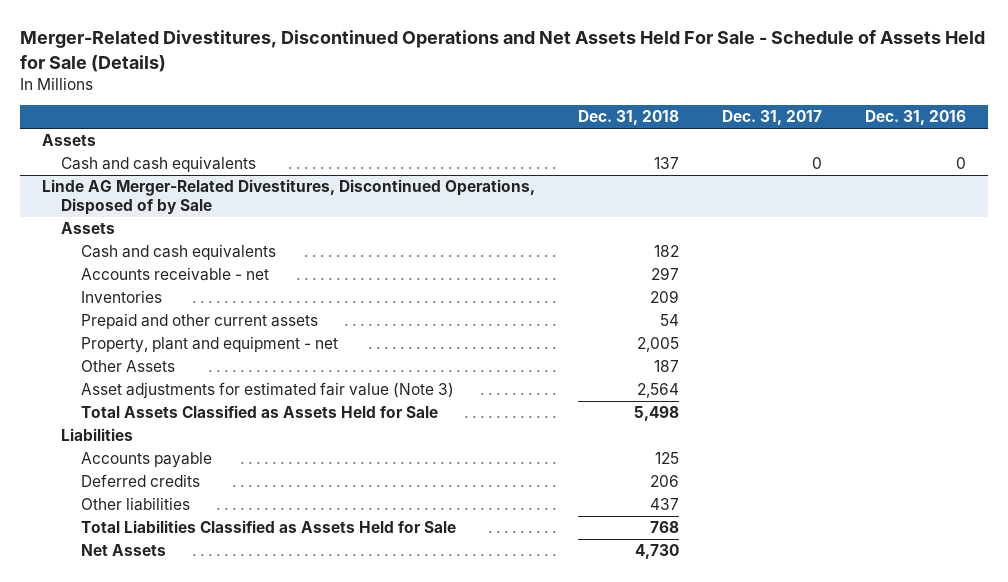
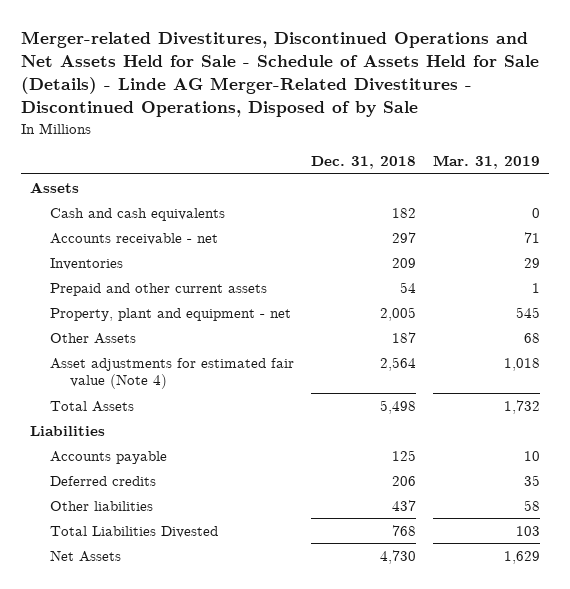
[20,30,986,72] Merger-Related Divestitures, Discontinued Operations and Net Assets Held For Sale - Schedule of Assets Held for Sale (Details) -> [21,31,540,118] Merger-related Divestitures, Discontinued Operations and Net Assets Held for Sale - Schedule of Assets Held for Sale (Details) - Linde AG Merger-Related Divestitures - Discontinued Operations, Disposed of by Sale
[721,110,822,126] Dec. 31, 2017 -> none
[865,110,967,126] Dec. 31, 2016 -> none
none -> [432,155,540,170] Mar. 31, 2019
[61,156,257,173] Cash and cash equivalents -> none
[41,179,535,216] Linde AG Merger-Related Divestitures, Discontinued Operations, Disposed of by Sale -> none
[61,222,116,235] Assets -> none
[80,382,454,400] Asset adjustments for estimated fair value (Note 3) -> [49,357,294,390] Asset adjustments for estimated fair value (Note 4)
[80,405,438,419] Total Assets Classified as Assets Held for Sale -> [49,400,134,412] Total Assets
[80,520,456,534] Total Liabilities Classified as Assets Held for Sale -> [49,525,218,538] Total Liabilities Divested

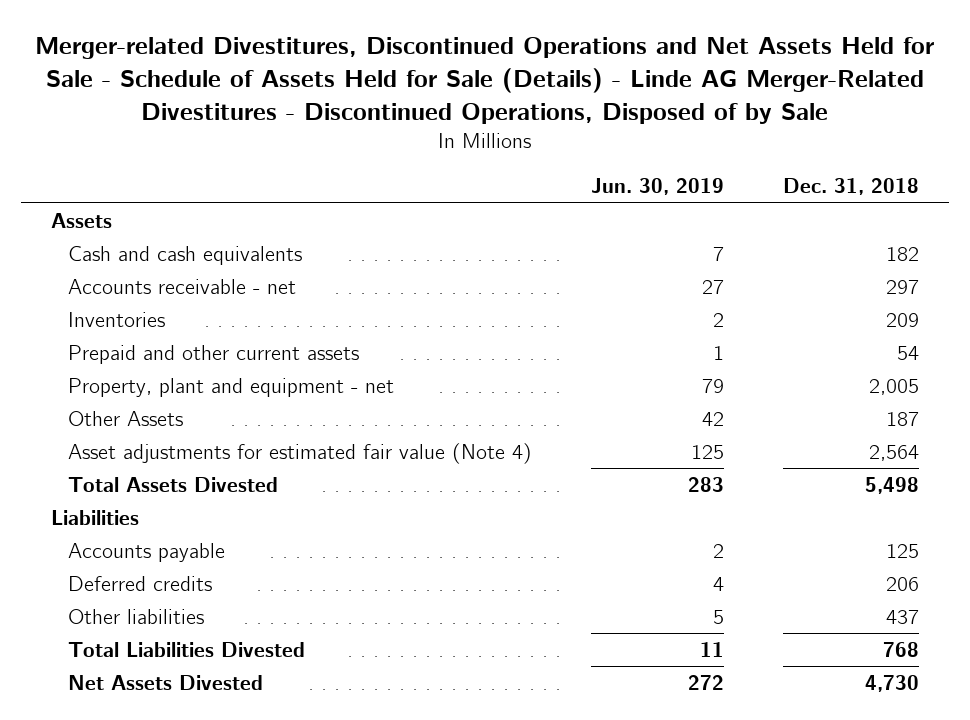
[432,155,540,170] Mar. 31, 2019 -> none
none -> [591,178,725,196] Jun. 30, 2019
[49,400,134,412] Total Assets -> [67,476,278,492] Total Assets Divested
[49,549,121,562] Net Assets -> [67,674,263,690] Net Assets Divested

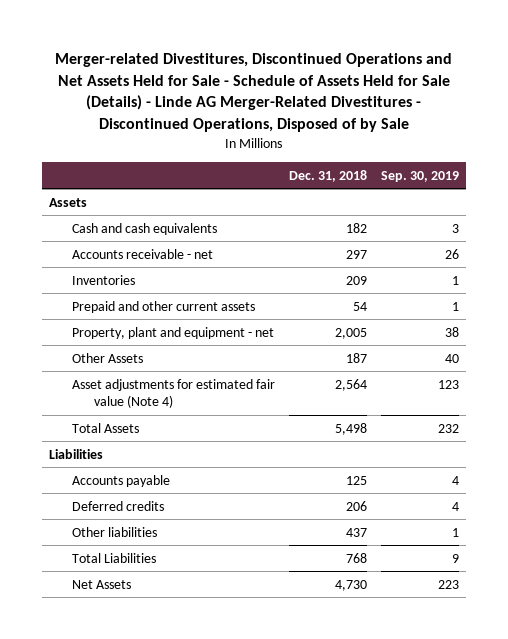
[591,178,725,196] Jun. 30, 2019 -> none
none -> [380,170,459,182] Sep. 30, 2019
[67,476,278,492] Total Assets Divested -> [71,422,139,433] Total Assets
[67,641,305,657] Total Liabilities Divested -> [71,552,156,563] Total Liabilities
[67,674,263,690] Net Assets Divested -> [71,579,131,589] Net Assets

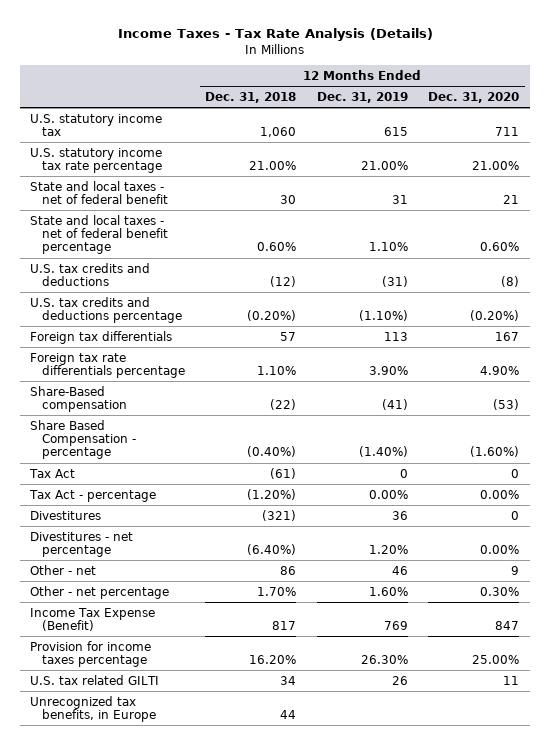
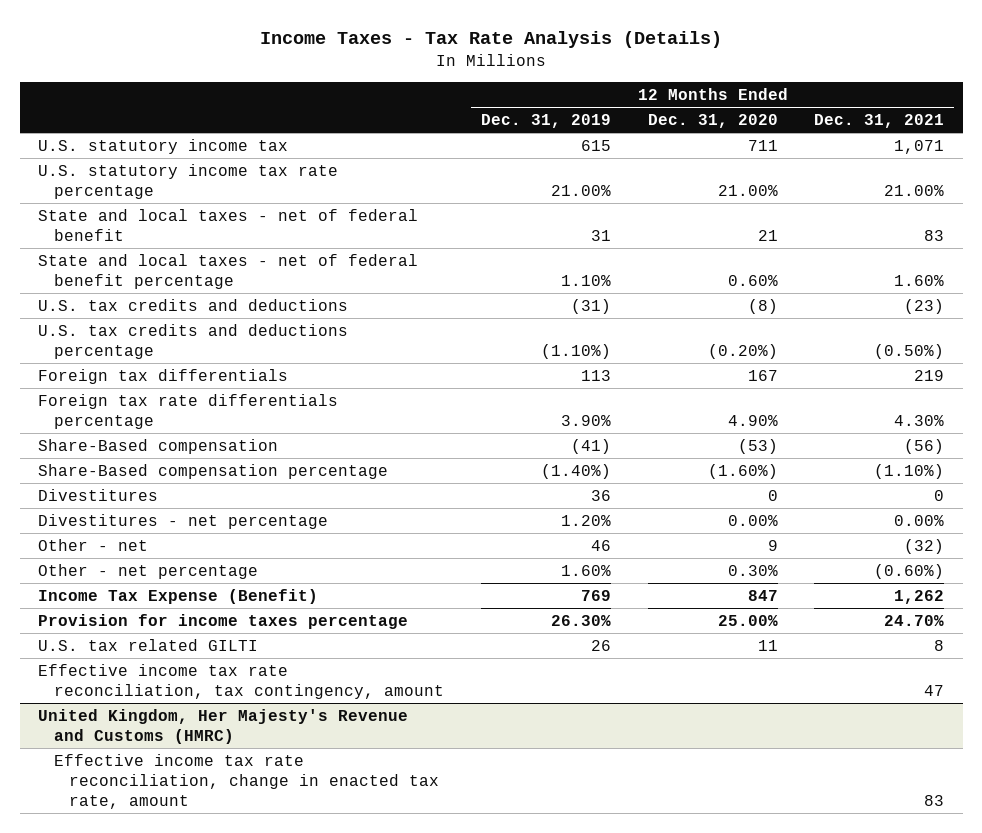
[205,91,297,103] Dec. 31, 2018 -> none
none -> [814,113,945,128] Dec. 31, 2021
[29,468,76,478] Tax Act -> none
[29,489,157,502] Tax Act - percentage -> none
[30,419,136,460] Share Based Compensation - percentage -> [37,463,388,479] Share-Based compensation percentage
[30,695,156,723] Unrecognized tax benefits, in Europe -> none
none -> [37,663,444,699] Effective income tax rate reconciliation, tax contingency, amount
none -> [37,708,408,744] United Kingdom, Her Majesty's Revenue and Customs (HMRC)
none -> [53,753,440,809] Effective income tax rate reconciliation, change in enacted tax rate, amount

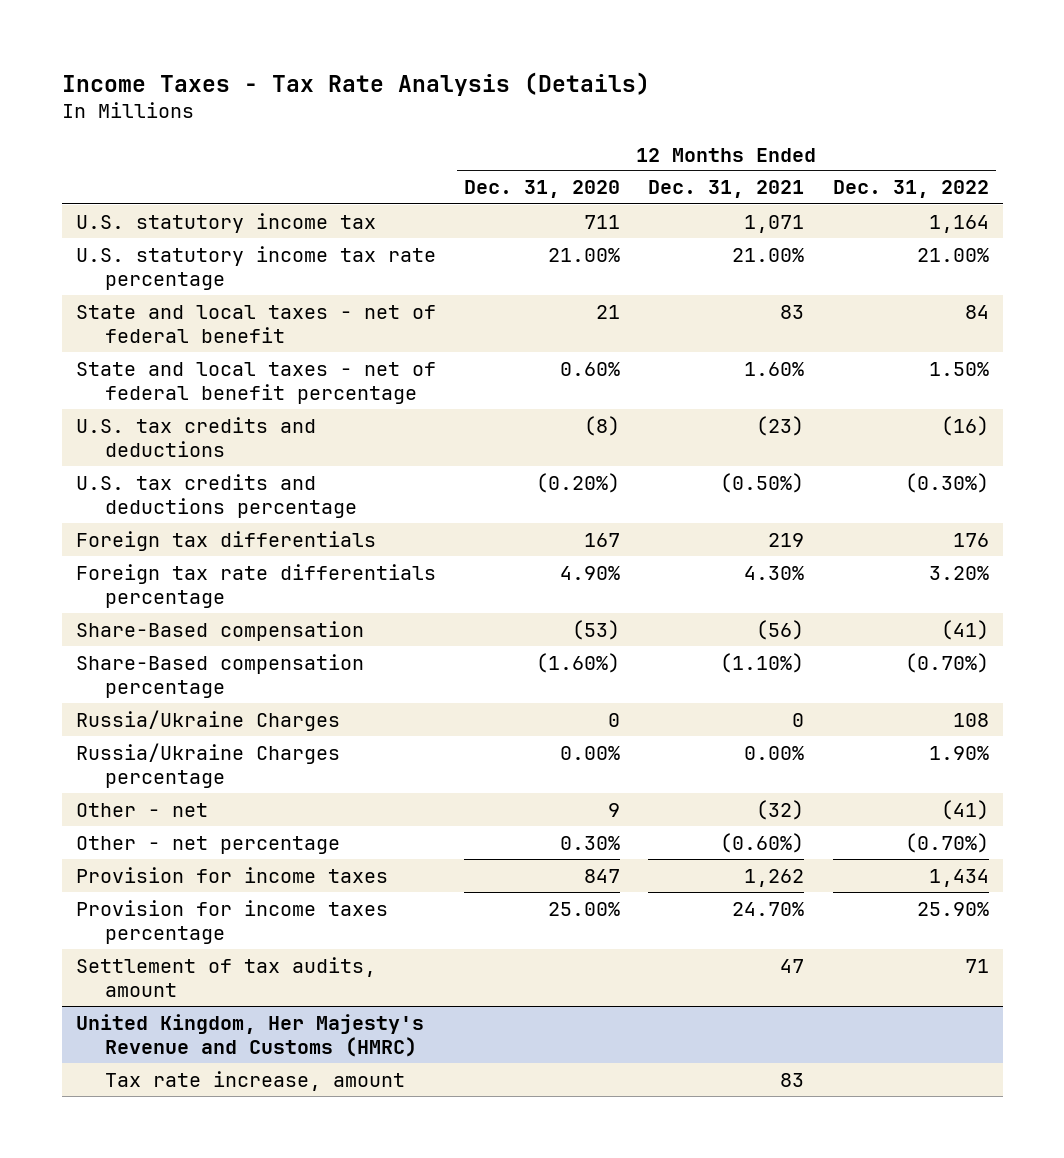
[480,113,611,128] Dec. 31, 2019 -> none
none -> [832,180,989,199] Dec. 31, 2022
[37,488,158,501] Divestitures -> none
[37,513,328,529] Divestitures - net percentage -> none
none -> [75,709,340,731] Russia/Ukraine Charges
none -> [75,742,340,789] Russia/Ukraine Charges percentage
[37,588,318,604] Income Tax Expense (Benefit) -> [75,866,388,883] Provision for income taxes
[37,638,258,651] U.S. tax related GILTI -> none
[37,663,444,699] Effective income tax rate reconciliation, tax contingency, amount -> [75,956,376,998] Settlement of tax audits, amount
[53,753,440,809] Effective income tax rate reconciliation, change in enacted tax rate, amount -> [105,1070,406,1091] Tax rate increase, amount

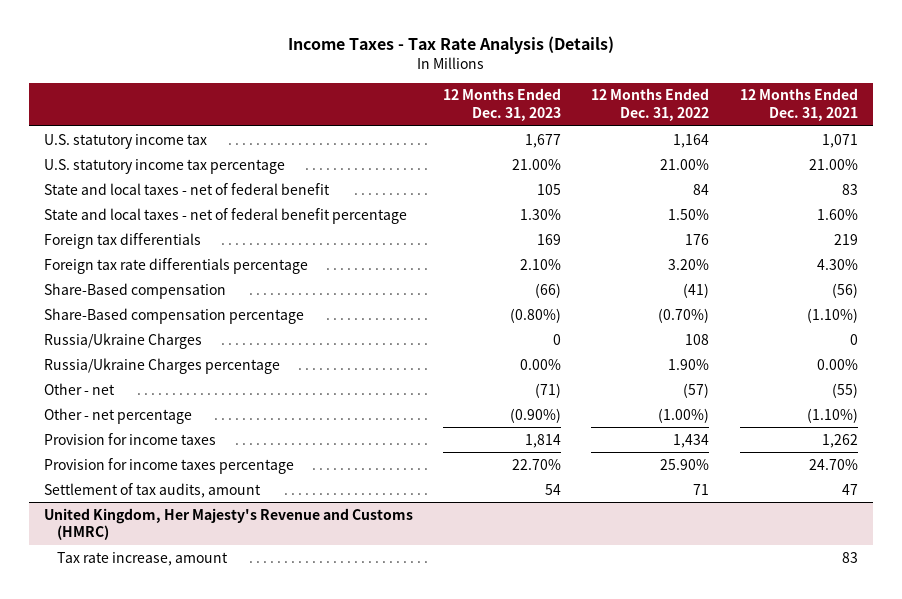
[464,180,621,199] Dec. 31, 2020 -> none
none -> [443,88,562,122] 12 Months Ended Dec. 31, 2023
[75,245,436,291] U.S. statutory income tax rate percentage -> [43,158,285,174] U.S. statutory income tax percentage
[75,416,316,458] U.S. tax credits and deductions -> none
[75,473,358,519] U.S. tax credits and deductions percentage -> none
[756,799,805,820] (32) -> [831,382,858,398] (55)
[940,799,989,820] (41) -> [683,382,710,398] (57)
[720,832,805,853] (0.60%) -> [806,407,858,423] (1.10%)
[904,832,989,853] (0.70%) -> [658,407,710,423] (1.00%)

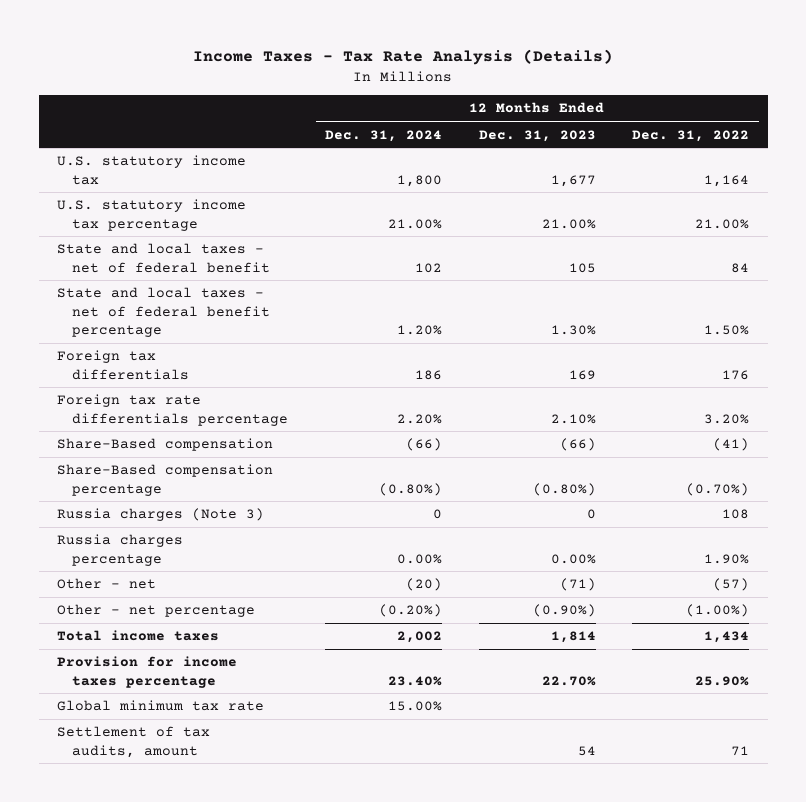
[739,88,858,122] 12 Months Ended Dec. 31, 2021 -> none
none -> [324,129,442,142] Dec. 31, 2024
[43,332,202,349] Russia/Ukraine Charges -> [57,508,265,522] Russia charges (Note 3)
[43,357,280,374] Russia/Ukraine Charges percentage -> [57,534,184,566] Russia charges percentage
[43,432,216,445] Provision for income taxes -> [57,630,220,642] Total income taxes
none -> [57,700,265,712] Global minimum tax rate
[43,507,413,541] United Kingdom, Her Majesty's Revenue and Customs (HMRC) -> none
[57,551,229,566] Tax rate increase, amount -> none

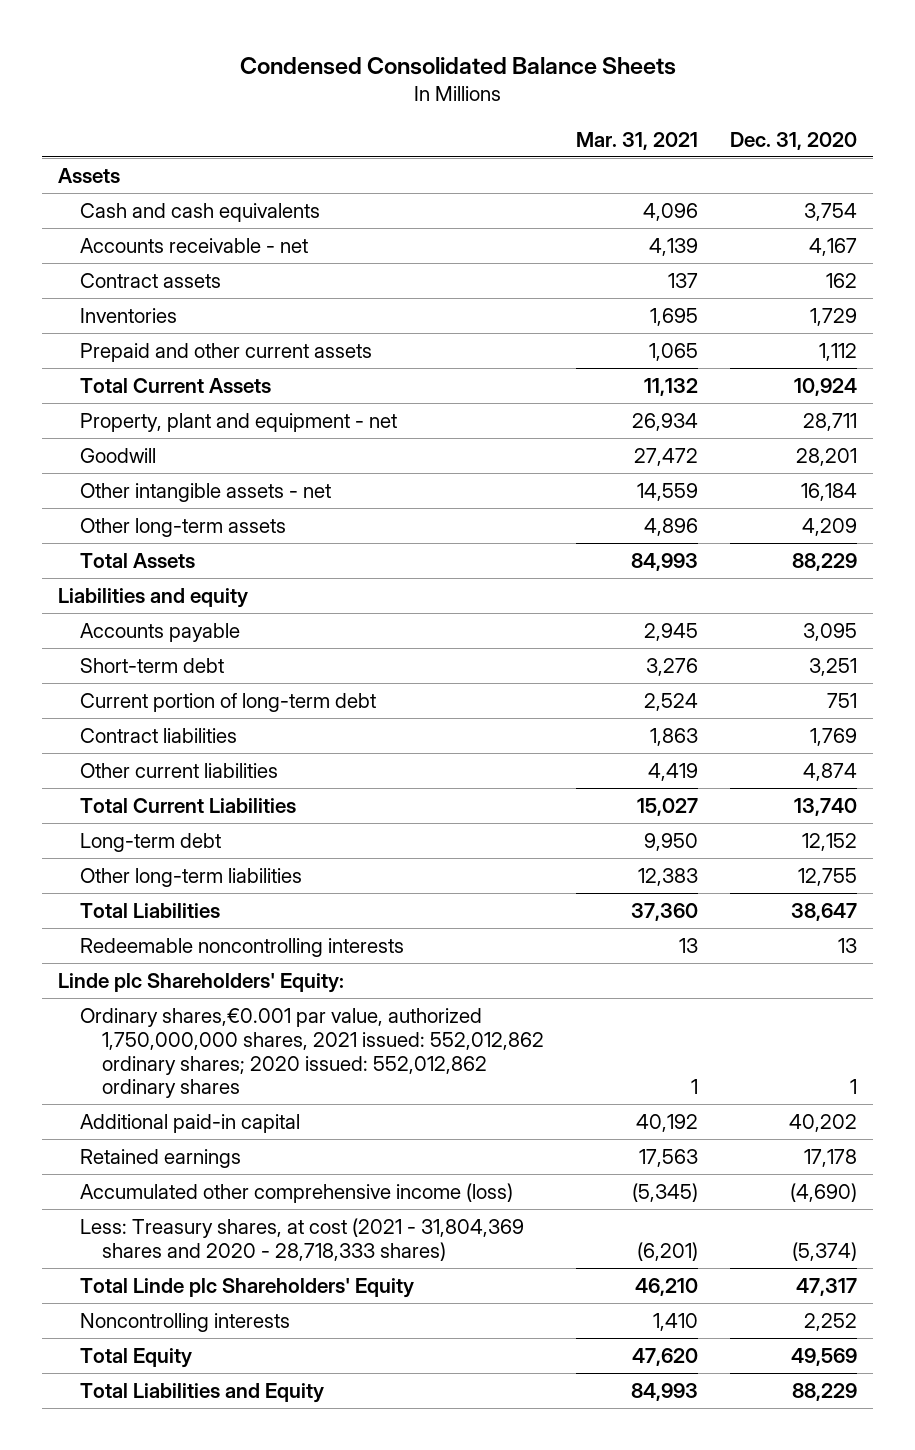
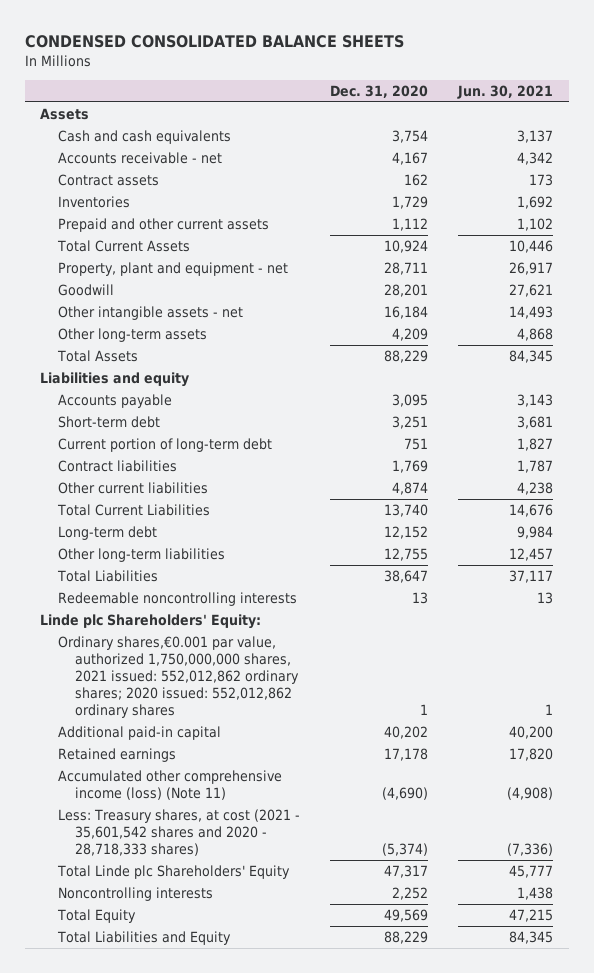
[239,56,676,75] Condensed Consolidated Balance Sheets -> [25,34,405,48] CONDENSED CONSOLIDATED BALANCE SHEETS
[576,131,699,150] Mar. 31, 2021 -> none
none -> [457,84,554,99] Jun. 30, 2021
[80,1182,514,1203] Accumulated other comprehensive income (loss) -> [57,770,282,801] Accumulated other comprehensive income (loss) (Note 11)
[80,1217,525,1261] Less: Treasury shares, at cost (2021 - 31,804,369 shares and 2020 - 28,718,333 shares) -> [57,809,300,856] Less: Treasury shares, at cost (2021 - 35,601,542 shares and 2020 - 28,718,333 shares)

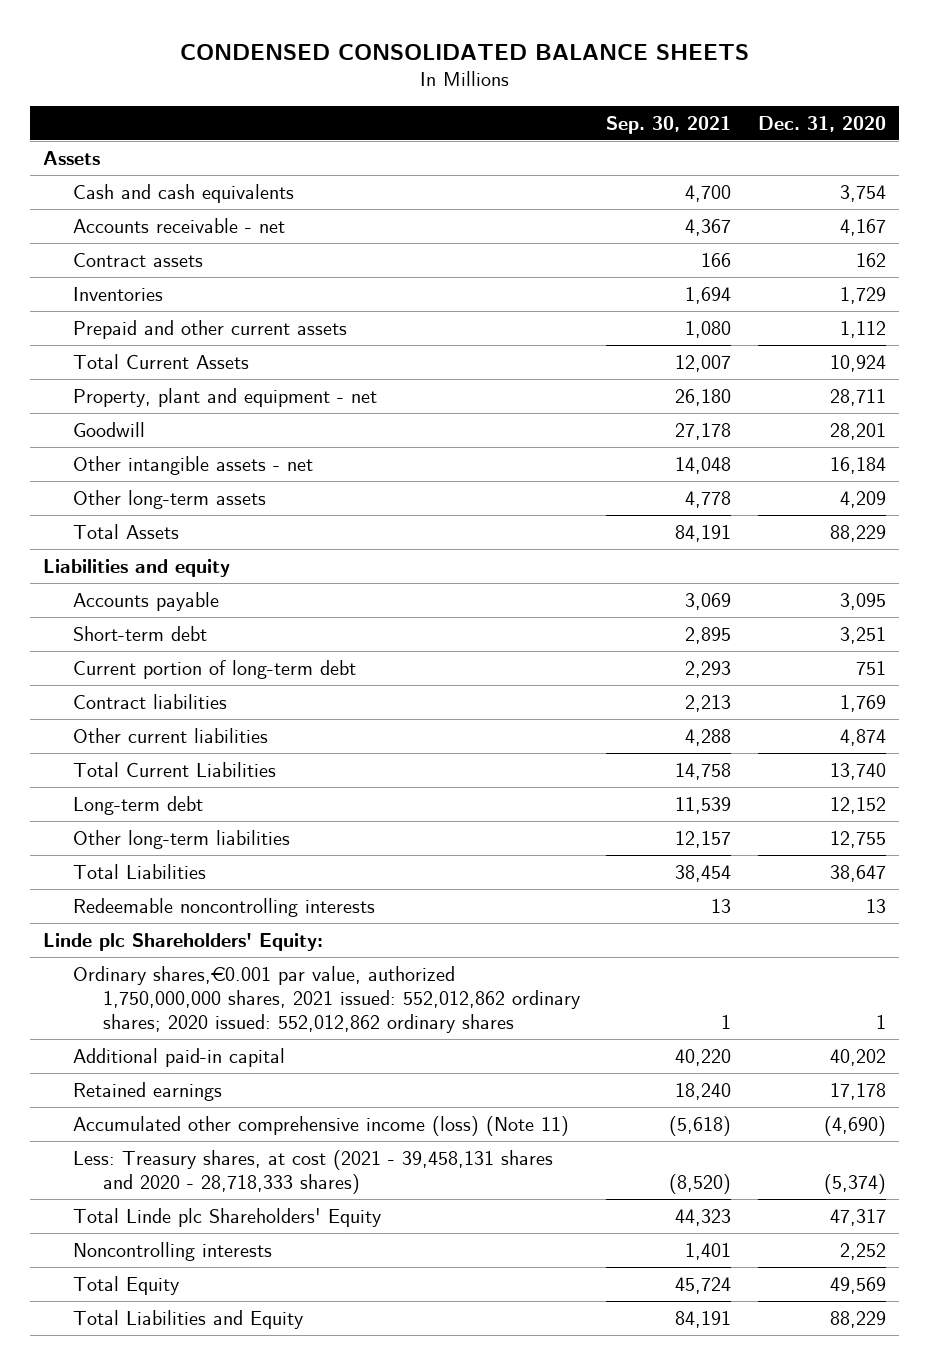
[457,84,554,99] Jun. 30, 2021 -> none
none -> [606,115,732,134] Sep. 30, 2021
[57,809,300,856] Less: Treasury shares, at cost (2021 - 35,601,542 shares and 2020 - 28,718,333 shares) -> [73,1149,554,1194] Less: Treasury shares, at cost (2021 - 39,458,131 shares and 2020 - 28,718,333 shares)

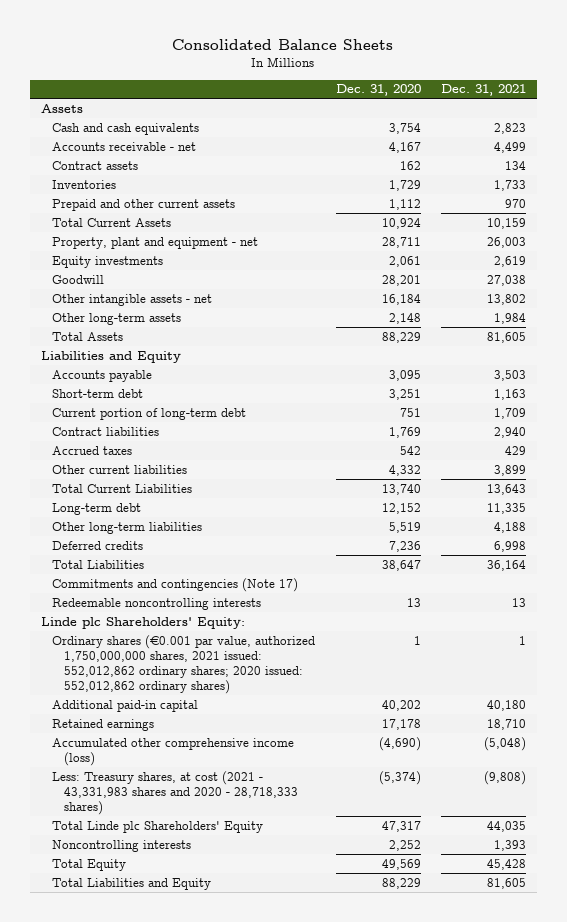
[179,44,749,61] CONDENSED CONSOLIDATED BALANCE SHEETS -> [172,38,394,50] Consolidated Balance Sheets
[606,115,732,134] Sep. 30, 2021 -> none
none -> [441,84,527,97] Dec. 31, 2021
none -> [52,255,164,268] Equity investments
[840,490,887,508] 4,209 -> [388,312,421,324] 2,148
[43,558,231,577] Liabilities and equity -> [40,350,181,363] Liabilities and Equity
none -> [52,445,133,455] Accrued taxes
[840,728,887,746] 4,874 -> [388,464,421,476] 4,332
[830,830,887,848] 12,755 -> [388,521,421,533] 5,519
none -> [52,540,144,550] Deferred credits
none -> [52,577,299,592] Commitments and contingencies (Note 17)
[73,965,580,1033] Ordinary shares,€0.001 par value, authorized 1,750,000,000 shares, 2021 issued: 552,012,862 ordinary shares; 2020 issued: 552,012,862 ordinary shares -> [52,634,316,695] Ordinary shares (€0.001 par value, authorized 1,750,000,000 shares, 2021 issued: 552,012,862 ordinary shares; 2020 issued: 552,012,862 ordinary shares)
[73,1115,570,1136] Accumulated other comprehensive income (loss) (Note 11) -> [52,737,295,766] Accumulated other comprehensive income (loss)
[73,1149,554,1194] Less: Treasury shares, at cost (2021 - 39,458,131 shares and 2020 - 28,718,333 shares) -> [52,770,298,816] Less: Treasury shares, at cost (2021 - 43,331,983 shares and 2020 - 28,718,333 shares)

